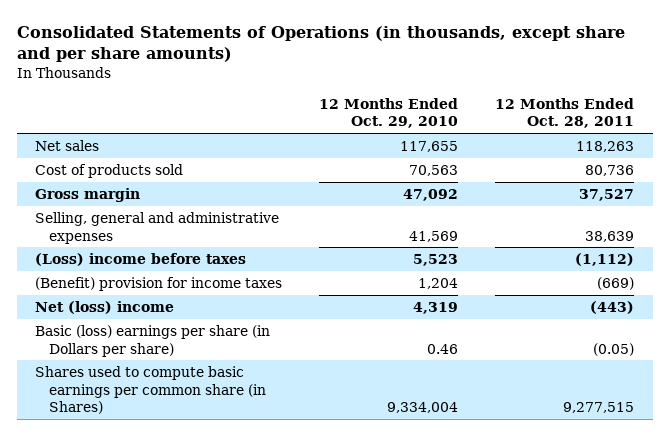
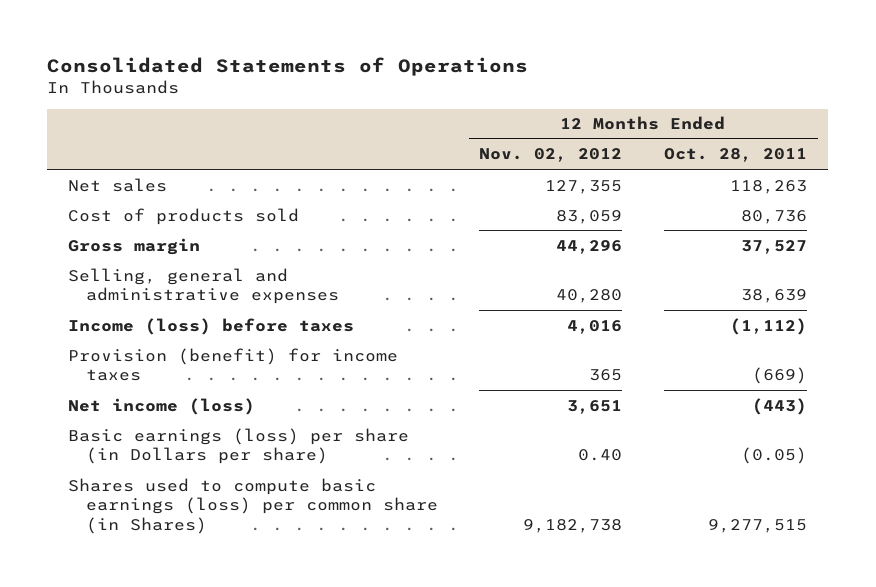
[16,26,625,63] Consolidated Statements of Operations (in thousands, except share and per share amounts) -> [47,56,529,76] Consolidated Statements of Operations
[319,97,459,129] 12 Months Ended Oct. 29, 2010 -> none
none -> [479,148,623,163] Nov. 02, 2012
[35,252,247,266] (Loss) income before taxes -> [68,317,355,335] Income (loss) before taxes
[35,276,283,291] (Benefit) provision for income taxes -> [68,347,399,382] Provision (benefit) for income taxes
[35,300,175,314] Net (loss) income -> [68,397,256,415] Net income (loss)
[35,324,271,357] Basic (loss) earnings per share (in Dollars per share) -> [68,427,410,465] Basic earnings (loss) per share (in Dollars per share)
[35,365,266,415] Shares used to compute basic earnings per common share (in Shares) -> [68,477,438,535] Shares used to compute basic earnings (loss) per common share (in Shares)

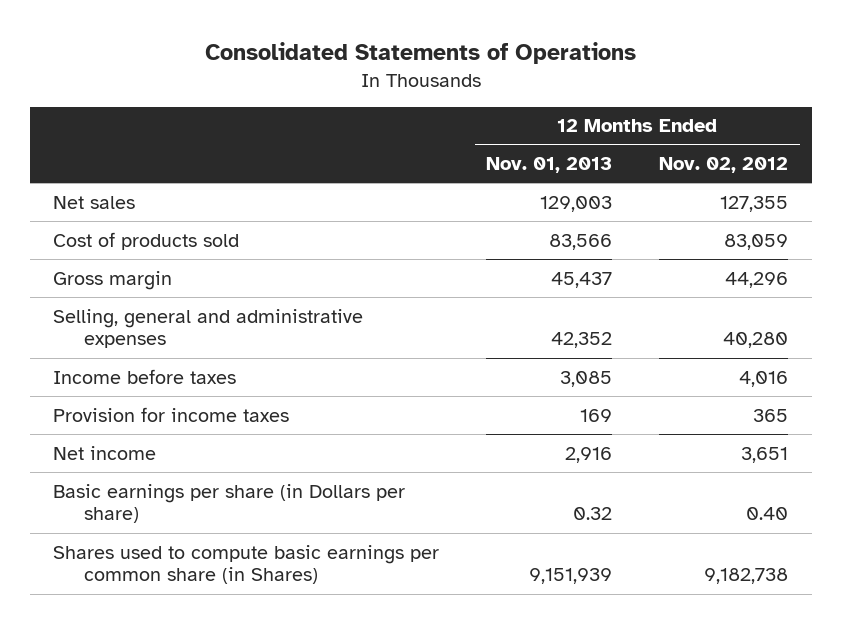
[664,148,808,163] Oct. 28, 2011 -> none
none -> [486,157,613,174] Nov. 01, 2013
[68,317,355,335] Income (loss) before taxes -> [53,368,237,384] Income before taxes
[68,347,399,382] Provision (benefit) for income taxes -> [53,406,290,422] Provision for income taxes
[68,397,256,415] Net income (loss) -> [53,445,157,460] Net income
[68,427,410,465] Basic earnings (loss) per share (in Dollars per share) -> [53,483,406,524] Basic earnings per share (in Dollars per share)
[68,477,438,535] Shares used to compute basic earnings (loss) per common share (in Shares) -> [53,544,440,585] Shares used to compute basic earnings per common share (in Shares)

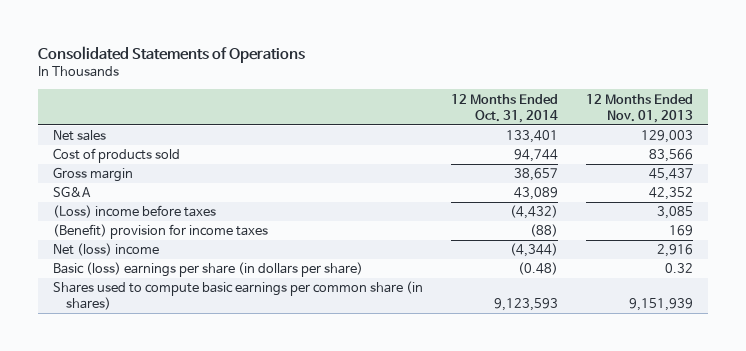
[659,157,789,174] Nov. 02, 2012 -> none
none -> [450,93,558,123] 12 Months Ended Oct. 31, 2014
[53,308,364,349] Selling, general and administrative expenses -> [52,186,91,198] SG&A
[53,368,237,384] Income before taxes -> [52,205,216,219] (Loss) income before taxes
[53,406,290,422] Provision for income taxes -> [52,224,268,240] (Benefit) provision for income taxes
[53,445,157,460] Net income -> [52,243,159,257] Net (loss) income
[53,483,406,524] Basic earnings per share (in Dollars per share) -> [52,262,363,278] Basic (loss) earnings per share (in dollars per share)
[53,544,440,585] Shares used to compute basic earnings per common share (in Shares) -> [52,281,423,311] Shares used to compute basic earnings per common share (in shares)

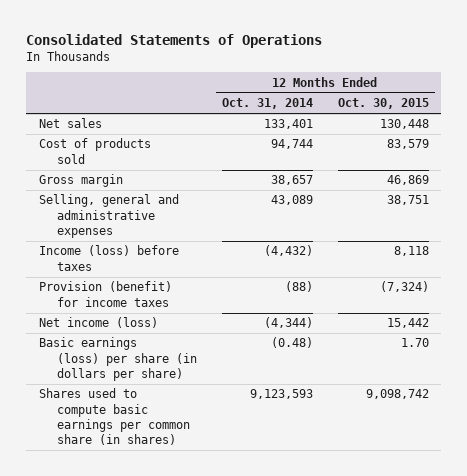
[586,93,694,123] 12 Months Ended Nov. 01, 2013 -> none
none -> [337,98,429,110] Oct. 30, 2015
[52,186,91,198] SG&A -> [38,194,179,239] Selling, general and administrative expenses
[52,205,216,219] (Loss) income before taxes -> [38,245,179,271] Income (loss) before taxes
[52,224,268,240] (Benefit) provision for income taxes -> [38,281,172,307] Provision (benefit) for income taxes
[52,243,159,257] Net (loss) income -> [38,317,158,329] Net income (loss)
[52,262,363,278] Basic (loss) earnings per share (in dollars per share) -> [38,337,197,382] Basic earnings (loss) per share (in dollars per share)

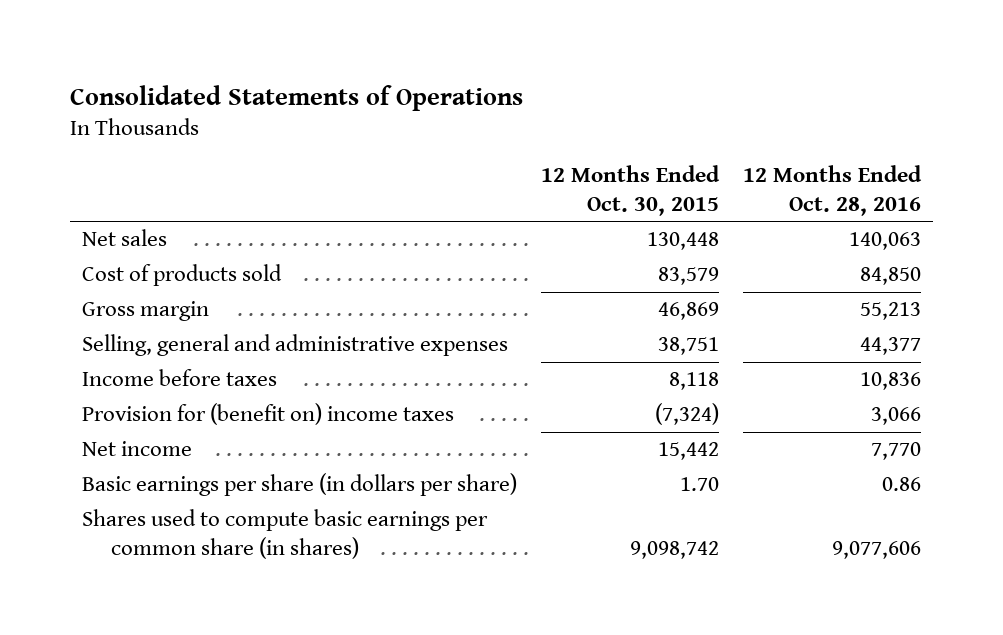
[221,98,313,110] Oct. 31, 2014 -> none
none -> [743,165,923,216] 12 Months Ended Oct. 28, 2016
[38,245,179,271] Income (loss) before taxes -> [82,369,278,387] Income before taxes
[38,281,172,307] Provision (benefit) for income taxes -> [82,403,455,426] Provision for (benefit on) income taxes
[38,317,158,329] Net income (loss) -> [82,441,193,457] Net income
[38,337,197,382] Basic earnings (loss) per share (in dollars per share) -> [82,473,518,497] Basic earnings per share (in dollars per share)

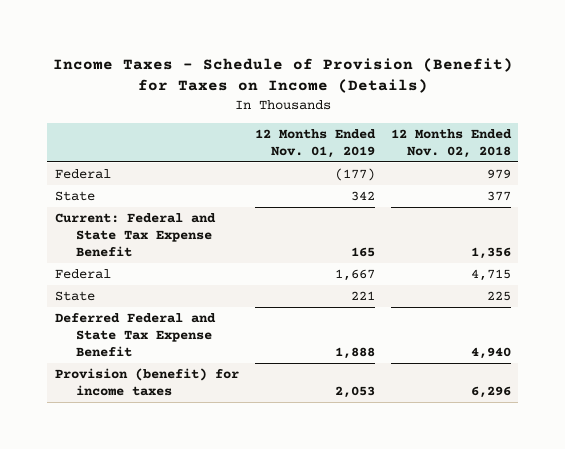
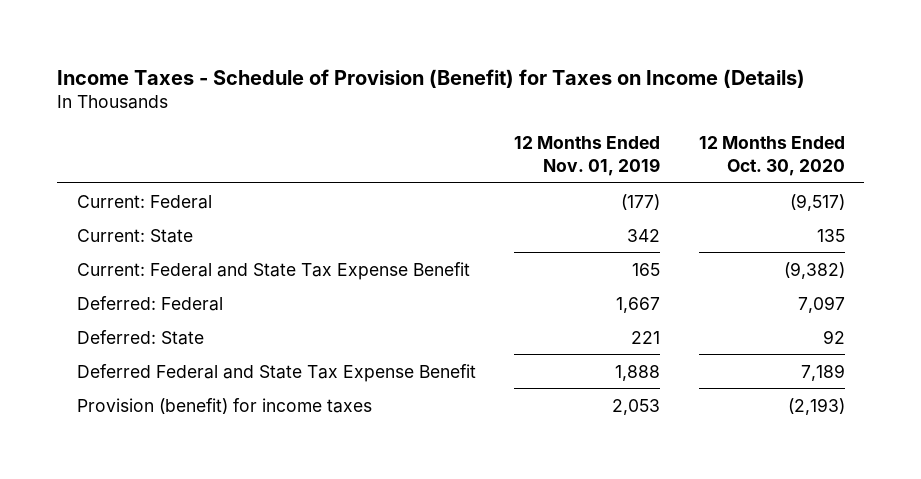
[390,128,512,159] 12 Months Ended Nov. 02, 2018 -> none
none -> [698,136,845,176] 12 Months Ended Oct. 30, 2020
[54,168,111,179] Federal -> [76,194,212,209] Current: Federal
[54,190,95,201] State -> [76,228,193,243] Current: State
[54,268,111,279] Federal -> [76,295,223,311] Deferred: Federal
[54,290,95,301] State -> [76,329,204,345] Deferred: State

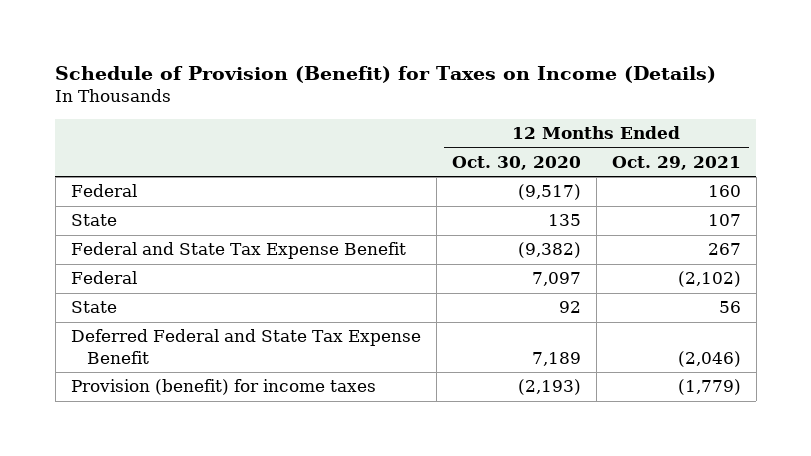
[57,68,806,88] Income Taxes - Schedule of Provision (Benefit) for Taxes on Income (Details) -> [55,66,717,84] Schedule of Provision (Benefit) for Taxes on Income (Details)
[514,136,661,176] 12 Months Ended Nov. 01, 2019 -> none
none -> [611,155,741,170] Oct. 29, 2021
[76,194,212,209] Current: Federal -> [70,184,137,198] Federal
[76,228,193,243] Current: State -> [70,214,117,227] State
[76,261,470,280] Current: Federal and State Tax Expense Benefit -> [70,242,406,260] Federal and State Tax Expense Benefit
[76,295,223,311] Deferred: Federal -> [70,271,137,285] Federal
[76,329,204,345] Deferred: State -> [70,301,117,314] State

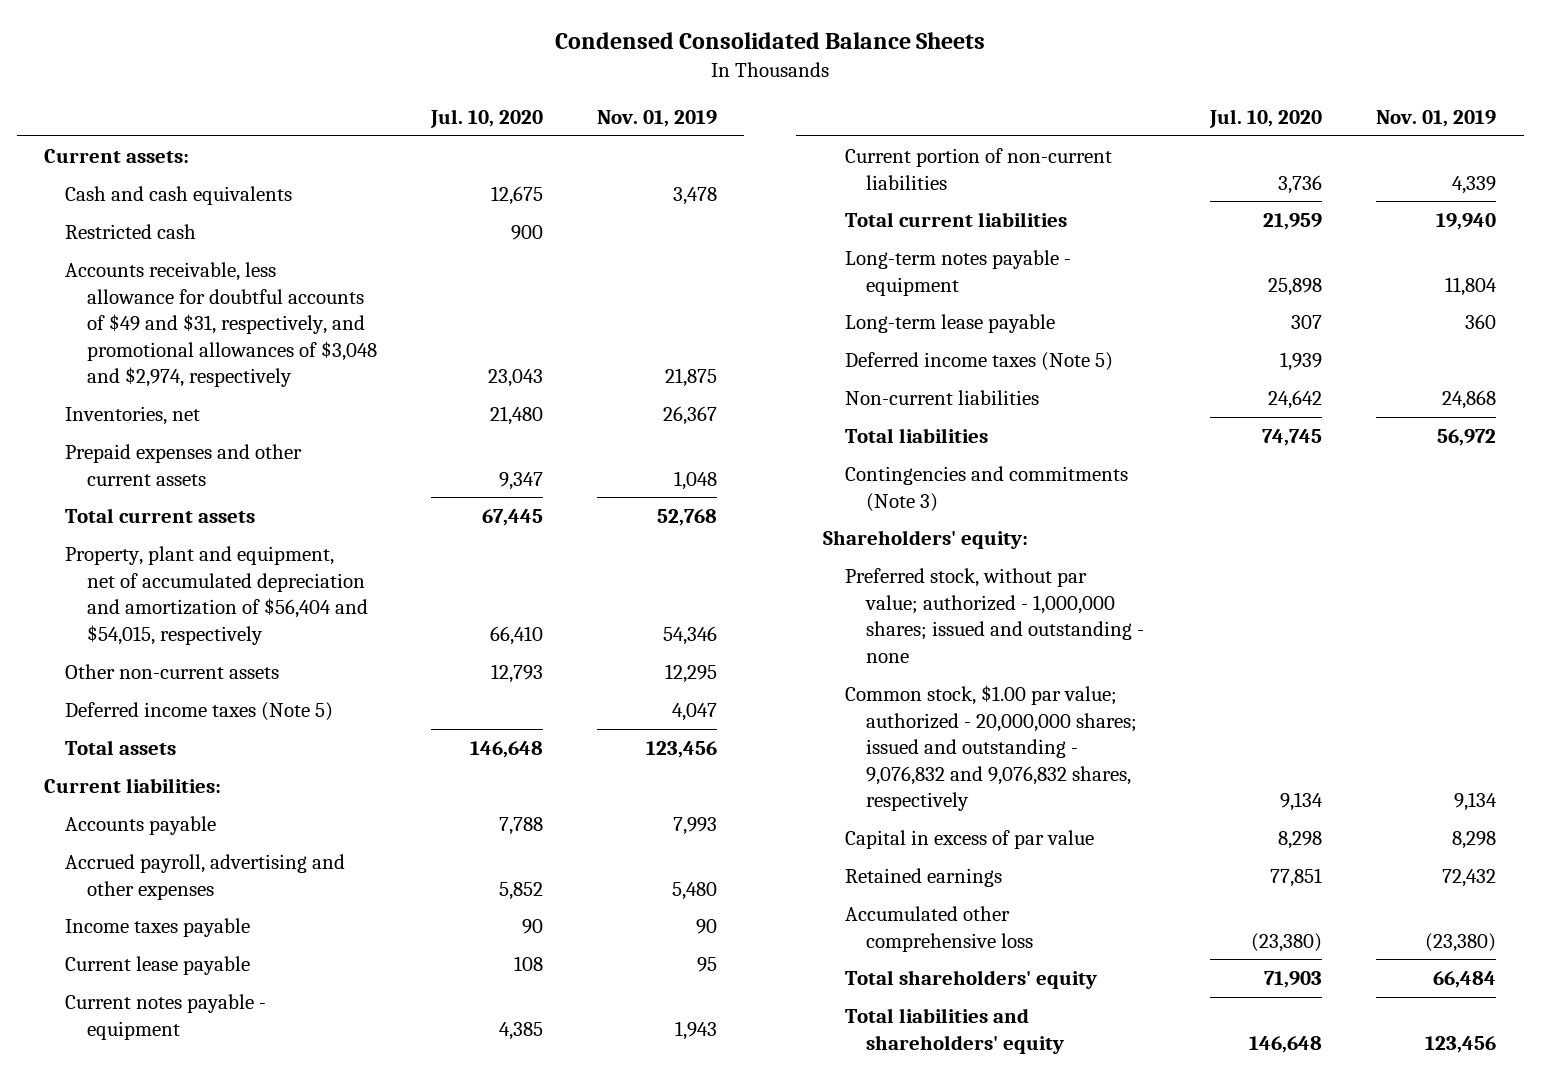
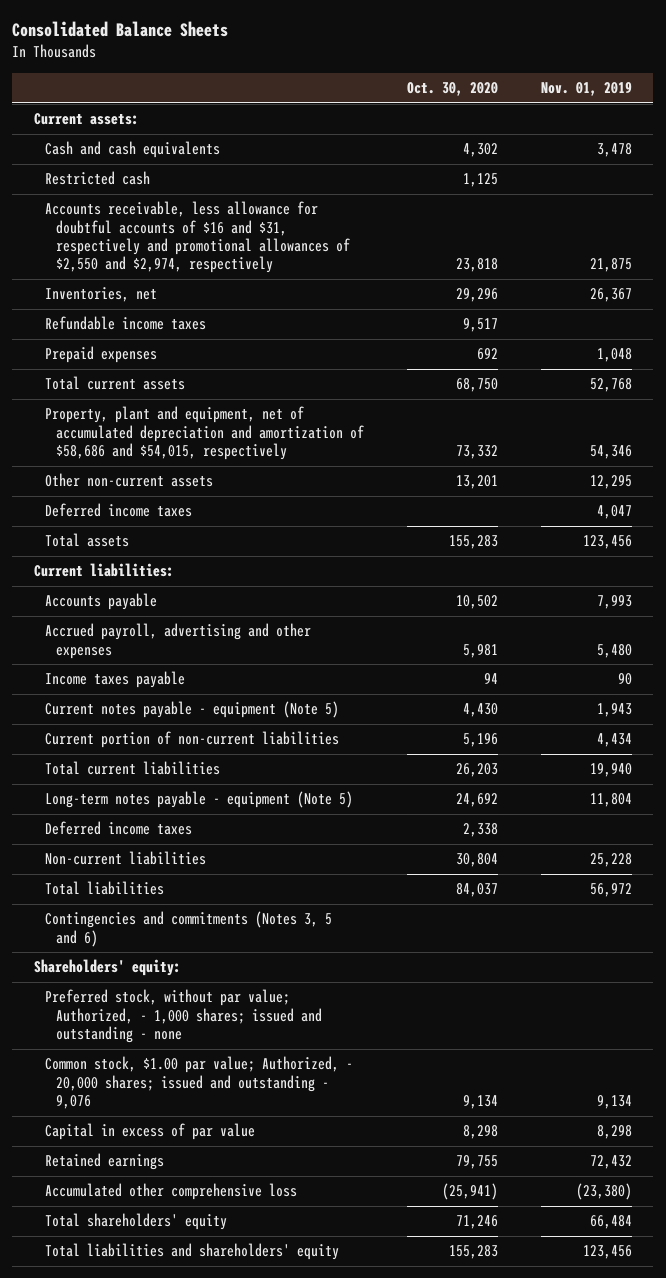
[555,32,986,50] Condensed Consolidated Balance Sheets -> [12,21,229,38] Consolidated Balance Sheets
[429,109,543,129] Jul. 10, 2020 -> none
none -> [406,82,498,97] Oct. 30, 2020
[65,261,377,388] Accounts receivable, less allowance for doubtful accounts of $49 and $31, respectively, and promotional allowances of $3,048 and $2,974, respectively -> [44,201,350,274] Accounts receivable, less allowance for doubtful accounts of $16 and $31, respectively and promotional allowances of $2,550 and $2,974, respectively
none -> [44,316,206,331] Refundable income taxes
[65,443,303,486] Prepaid expenses and other current assets -> [44,346,157,364] Prepaid expenses
[65,545,368,645] Property, plant and equipment, net of accumulated depreciation and amortization of $56,404 and $54,015, respectively -> [44,406,364,461] Property, plant and equipment, net of accumulated depreciation and amortization of $58,686 and $54,015, respectively
[65,701,334,721] Deferred income taxes (Note 5) -> [44,503,192,518] Deferred income taxes
[65,955,251,975] Current lease payable -> none
[65,993,267,1040] Current notes payable - equipment -> [44,701,339,719] Current notes payable - equipment (Note 5)
[1452,175,1497,194] 4,339 -> [596,733,632,748] 4,434
[844,313,1055,333] Long-term lease payable -> none
[844,249,1071,296] Long-term notes payable - equipment -> [44,791,353,809] Long-term notes payable - equipment (Note 5)
[844,351,1113,371] Deferred income taxes (Note 5) -> [44,821,192,836] Deferred income taxes
[1442,389,1497,409] 24,868 -> [589,853,632,868] 25,228
[844,465,1128,512] Contingencies and commitments (Note 3) -> [44,911,332,947] Contingencies and commitments (Notes 3, 5 and 6)
[844,567,1144,663] Preferred stock, without par value; authorized - 1,000,000 shares; issued and outstanding - none -> [44,989,322,1044] Preferred stock, without par value; Authorized, - 1,000 shares; issued and outstanding - none
[844,684,1137,812] Common stock, $1.00 par value; authorized - 20,000,000 shares; issued and outstanding - 9,076,832 and 9,076,832 shares, respectively -> [44,1056,353,1110] Common stock, $1.00 par value; Authorized, - 20,000 shares; issued and outstanding - 9,076

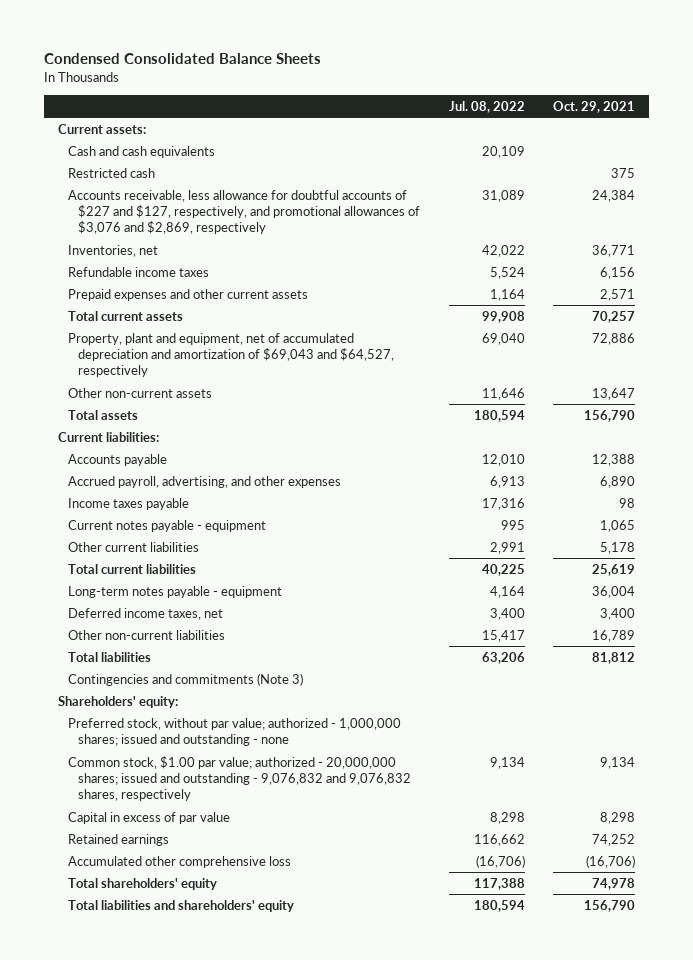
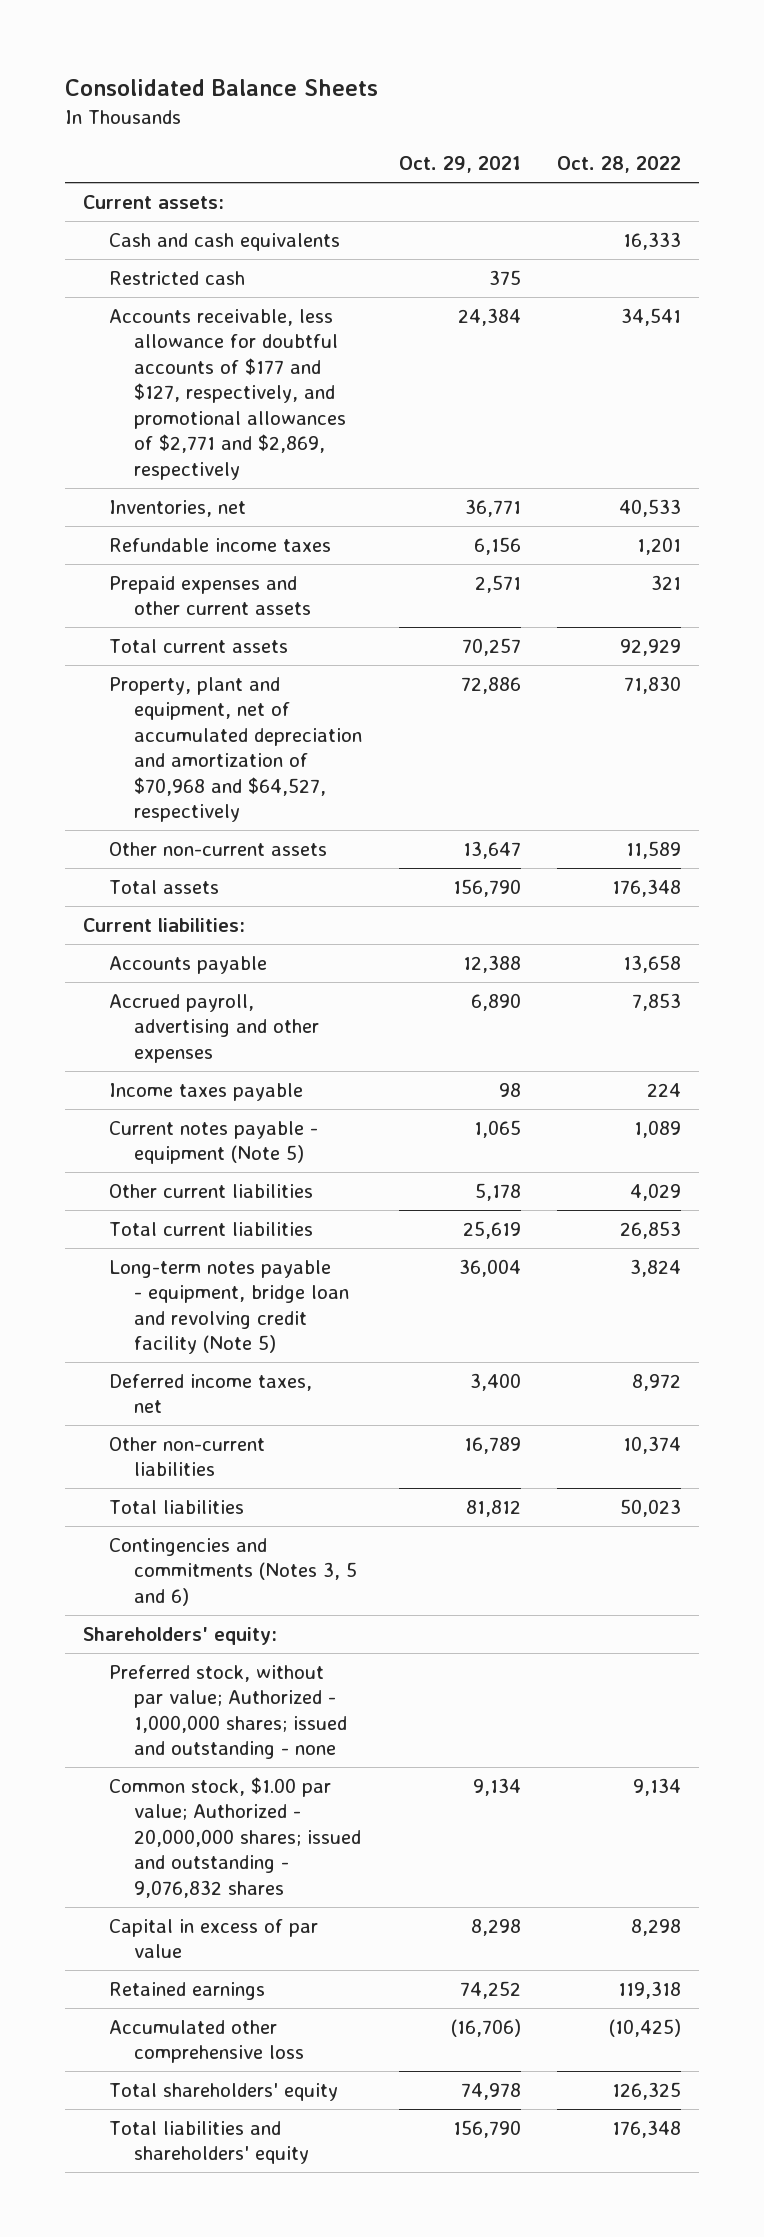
[43,53,321,65] Condensed Consolidated Balance Sheets -> [64,79,378,97] Consolidated Balance Sheets
[448,100,525,113] Jul. 08, 2022 -> none
none -> [556,156,681,174] Oct. 28, 2022
[68,189,421,235] Accounts receivable, less allowance for doubtful accounts of $227 and $127, respectively, and promotional allowances of $3,076 and $2,869, respectively -> [108,308,347,480] Accounts receivable, less allowance for doubtful accounts of $177 and $127, respectively, and promotional allowances of $2,771 and $2,869, respectively
[68,332,395,378] Property, plant and equipment, net of accumulated depreciation and amortization of $69,043 and $64,527, respectively -> [108,676,363,823] Property, plant and equipment, net of accumulated depreciation and amortization of $70,968 and $64,527, respectively
[68,475,342,488] Accrued payroll, advertising, and other expenses -> [108,993,320,1063] Accrued payroll, advertising and other expenses
[68,519,267,532] Current notes payable - equipment -> [108,1120,318,1165] Current notes payable - equipment (Note 5)
[68,585,283,598] Long-term notes payable - equipment -> [108,1259,350,1355] Long-term notes payable - equipment, bridge loan and revolving credit facility (Note 5)
[68,672,304,686] Contingencies and commitments (Note 3) -> [108,1537,358,1606] Contingencies and commitments (Notes 3, 5 and 6)
[68,717,402,747] Preferred stock, without par value; authorized - 1,000,000 shares; issued and outstanding - none -> [108,1664,348,1760] Preferred stock, without par value; Authorized - 1,000,000 shares; issued and outstanding - none
[68,755,412,802] Common stock, $1.00 par value; authorized - 20,000,000 shares; issued and outstanding - 9,076,832 and 9,076,832 shares, respectively -> [108,1776,362,1898] Common stock, $1.00 par value; Authorized - 20,000,000 shares; issued and outstanding - 9,076,832 shares

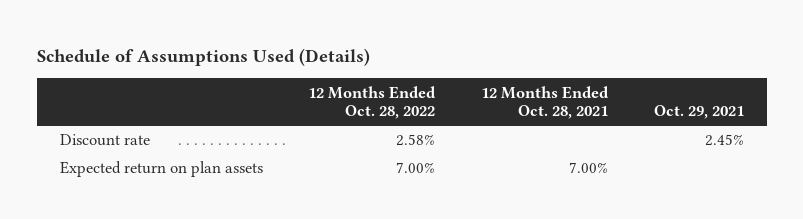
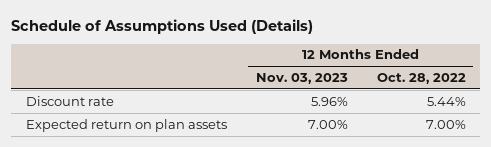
[481,85,610,120] 12 Months Ended Oct. 28, 2021 -> none
[653,105,744,120] Oct. 29, 2021 -> none
none -> [255,72,348,84] Nov. 03, 2023
[396,134,436,147] 2.58% -> [426,96,466,106] 5.44%

